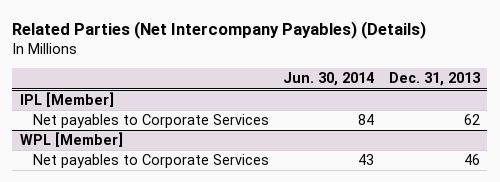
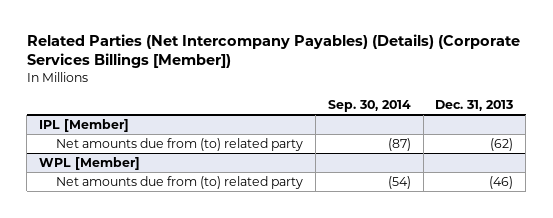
[12,20,427,39] Related Parties (Net Intercompany Payables) (Details) -> [26,34,520,69] Related Parties (Net Intercompany Payables) (Details) (Corporate Services Billings [Member])
[283,72,375,87] Jun. 30, 2014 -> none
none -> [327,99,411,112] Sep. 30, 2014
[32,114,269,129] Net payables to Corporate Services -> [55,137,303,151] Net amounts due from (to) related party
[463,114,480,126] 62 -> [490,137,514,151] (62)
[32,154,269,169] Net payables to Corporate Services -> [55,175,303,189] Net amounts due from (to) related party
[463,154,480,166] 46 -> [489,175,514,189] (46)

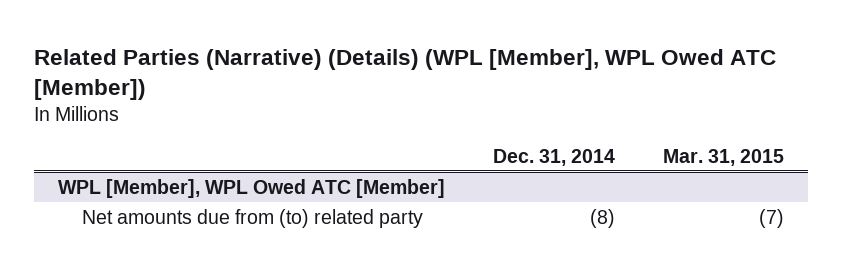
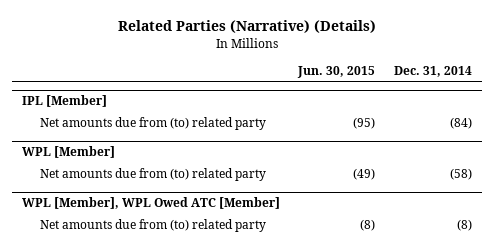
[34,48,777,100] Related Parties (Narrative) (Details) (WPL [Member], WPL Owed ATC [Member]) -> [117,20,376,34] Related Parties (Narrative) (Details)
[663,148,785,166] Mar. 31, 2015 -> none
none -> [297,66,376,79] Jun. 30, 2015
none -> [21,95,107,108] IPL [Member]
none -> [39,117,266,131] Net amounts due from (to) related party
none -> [21,146,115,159] WPL [Member]
none -> [39,168,266,182] Net amounts due from (to) related party

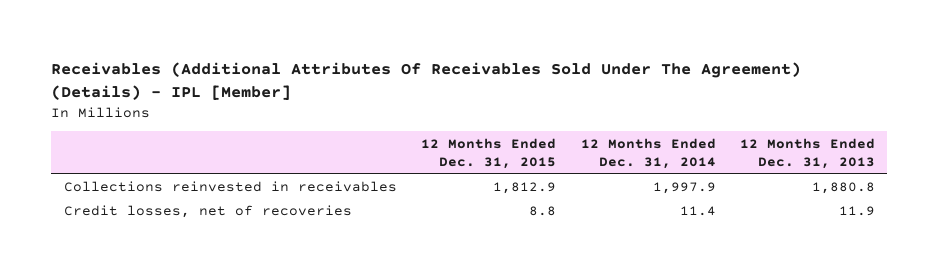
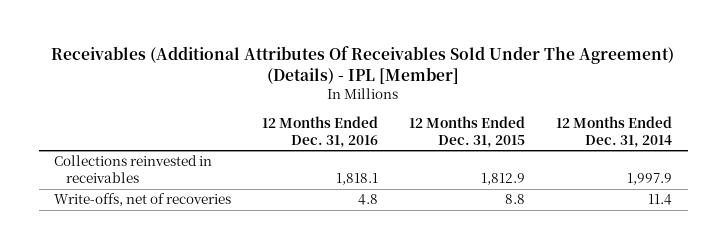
[740,137,876,170] 12 Months Ended Dec. 31, 2013 -> none
none -> [262,115,379,148] 12 Months Ended Dec. 31, 2016
[63,205,352,219] Credit losses, net of recoveries -> [54,193,232,207] Write-offs, net of recoveries

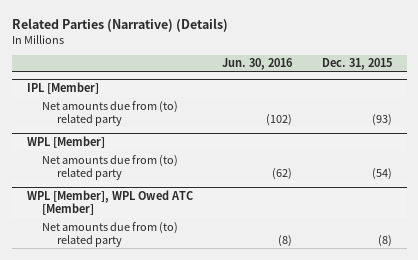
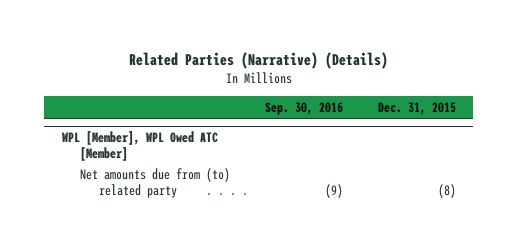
[222,58,294,71] Jun. 30, 2016 -> none
none -> [264,101,343,115] Sep. 30, 2016
[26,82,99,95] IPL [Member] -> none
[41,100,178,126] Net amounts due from (to) related party -> none
[26,136,105,149] WPL [Member] -> none
[41,154,178,180] Net amounts due from (to) related party -> none

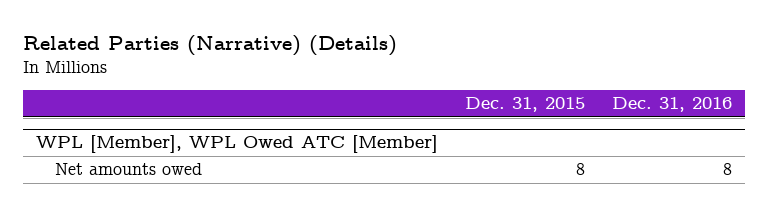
[264,101,343,115] Sep. 30, 2016 -> none
none -> [611,97,732,113] Dec. 31, 2016
[80,168,231,199] Net amounts due from (to) related party -> [54,163,202,176] Net amounts owed
[437,184,456,199] (8) -> [575,163,585,176] 8

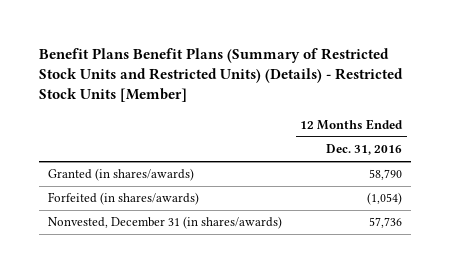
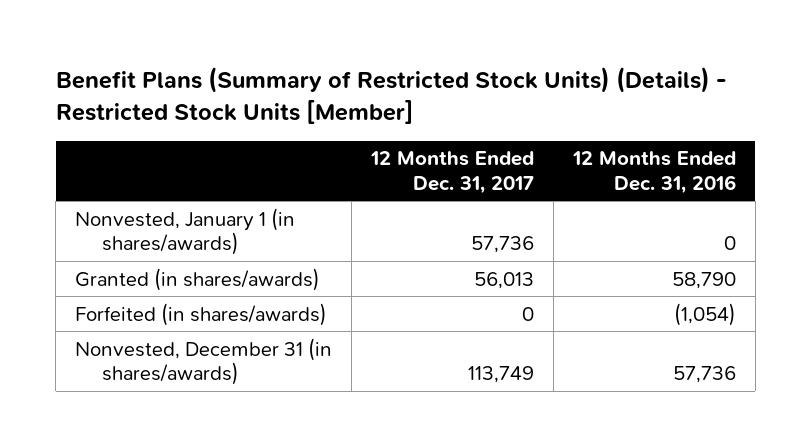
[39,48,404,103] Benefit Plans Benefit Plans (Summary of Restricted Stock Units and Restricted Units) (Details) - Restricted Stock Units [Member] -> [55,66,727,124] Benefit Plans (Summary of Restricted Stock Units) (Details) - Restricted Stock Units [Member]
none -> [370,151,535,194] 12 Months Ended Dec. 31, 2017
none -> [75,207,296,256] Nonvested, January 1 (in shares/awards)

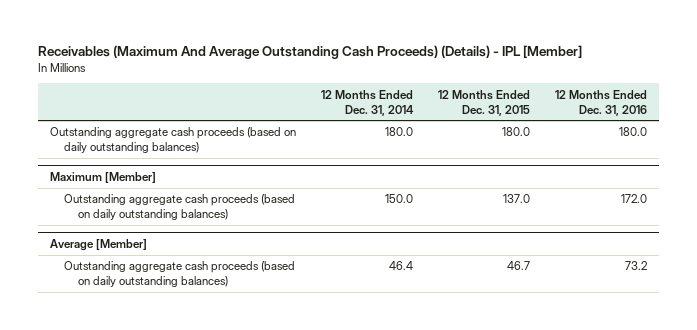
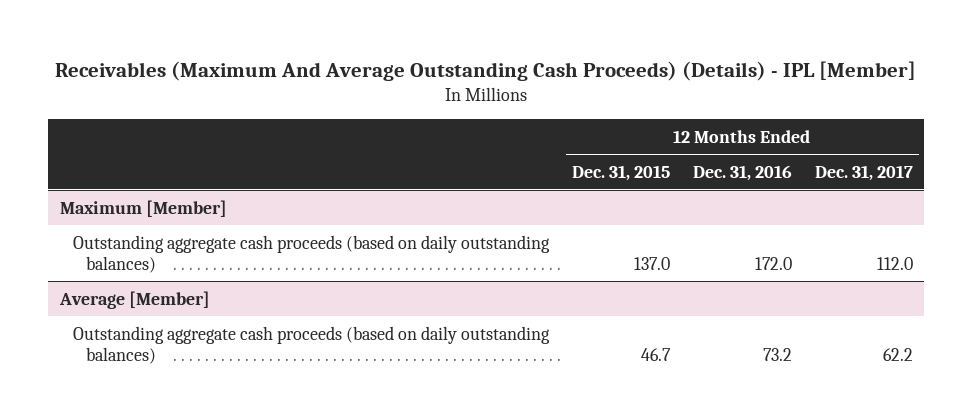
[321,89,415,116] 12 Months Ended Dec. 31, 2014 -> none
none -> [814,164,913,181] Dec. 31, 2017
[50,127,297,154] Outstanding aggregate cash proceeds (based on daily outstanding balances) -> none

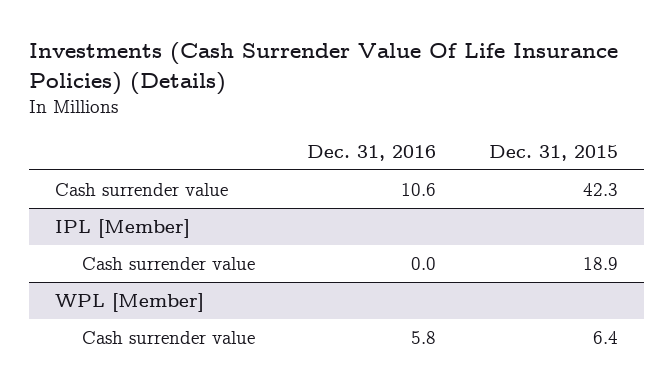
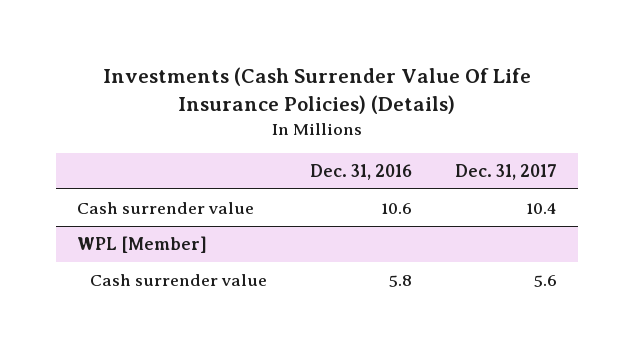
[488,144,618,161] Dec. 31, 2015 -> none
none -> [454,163,557,180] Dec. 31, 2017
[54,219,190,239] IPL [Member] -> none
[81,257,255,271] Cash surrender value -> none

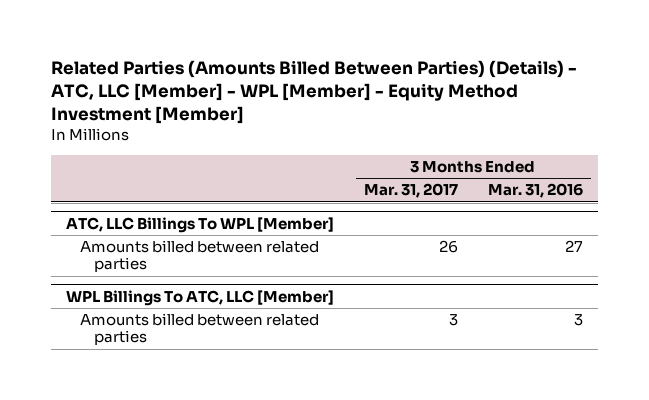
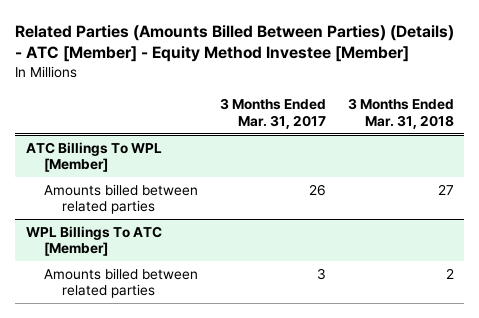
[50,59,577,125] Related Parties (Amounts Billed Between Parties) (Details) - ATC, LLC [Member] - WPL [Member] - Equity Method Investment [Member] -> [14,24,454,63] Related Parties (Amounts Billed Between Parties) (Details) - ATC [Member] - Equity Method Investee [Member]
[488,183,584,199] Mar. 31, 2016 -> none
none -> [347,98,454,130] 3 Months Ended Mar. 31, 2018
[65,216,334,233] ATC, LLC Billings To WPL [Member] -> [25,141,162,173] ATC Billings To WPL [Member]
[65,289,334,306] WPL Billings To ATC, LLC [Member] -> [25,225,162,257] WPL Billings To ATC [Member]

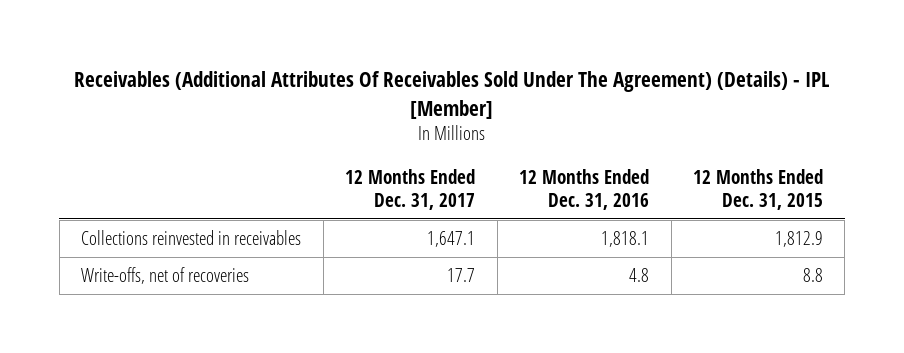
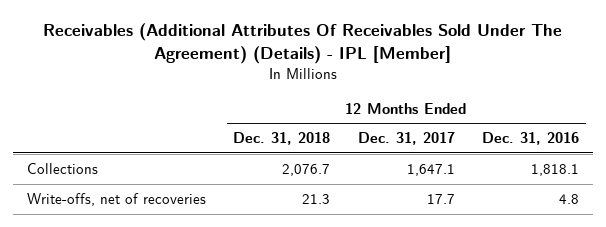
[692,168,823,211] 12 Months Ended Dec. 31, 2015 -> none
none -> [233,132,331,146] Dec. 31, 2018
[81,229,302,245] Collections reinvested in receivables -> [27,162,99,174] Collections

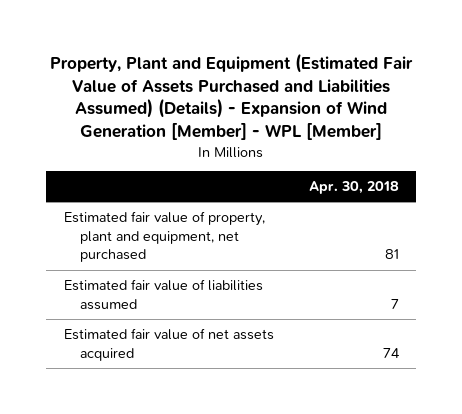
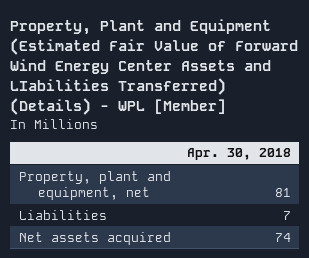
[50,52,414,140] Property, Plant and Equipment (Estimated Fair Value of Assets Purchased and Liabilities Assumed) (Details) - Expansion of Wind Generation [Member] - WPL [Member] -> [10,18,299,116] Property, Plant and Equipment (Estimated Fair Value of Forward Wind Energy Center Assets and LIabilities Transferred) (Details) - WPL [Member]
[63,278,263,310] Estimated fair value of liabilities assumed -> none
[63,210,265,263] Estimated fair value of property, plant and equipment, net purchased -> [18,170,171,201] Property, plant and equipment, net
none -> [18,209,107,220] Liabilities
[63,327,274,361] Estimated fair value of net assets acquired -> [18,231,171,245] Net assets acquired

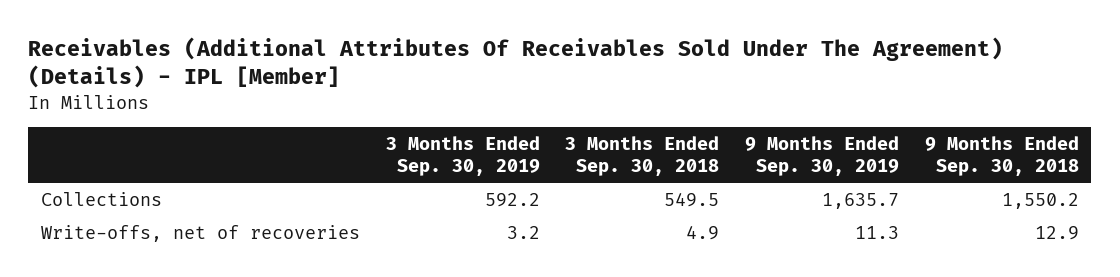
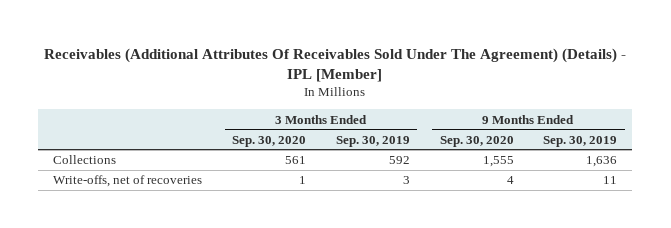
[565,135,720,177] 3 Months Ended Sep. 30, 2018 -> none
[924,135,1079,177] 9 Months Ended Sep. 30, 2018 -> none
none -> [232,135,307,147] Sep. 30, 2020
none -> [439,135,514,147] Sep. 30, 2020
[484,192,540,207] 592.2 -> [388,156,410,165] 592
[821,192,899,209] 1,635.7 -> [586,156,618,168] 1,636
[506,225,540,239] 3.2 -> [402,176,410,185] 3
[854,225,899,239] 11.3 -> [603,176,618,185] 11

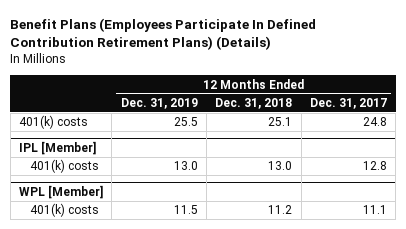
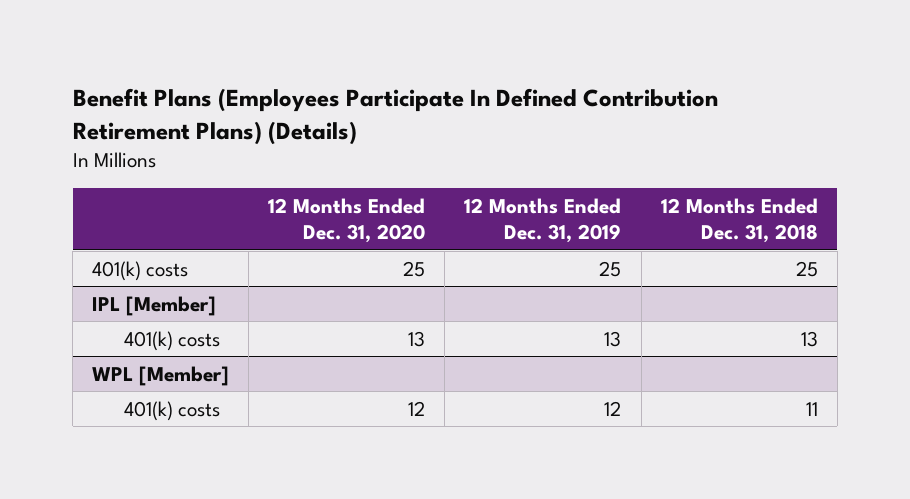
[309,98,387,110] Dec. 31, 2017 -> none
none -> [268,198,426,243] 12 Months Ended Dec. 31, 2020
[173,117,198,127] 25.5 -> [599,260,622,277] 25
[268,117,293,127] 25.1 -> [795,260,818,277] 25
[173,161,198,171] 13.0 -> [604,330,622,347] 13
[268,161,293,171] 13.0 -> [800,330,818,347] 13
[173,205,198,215] 11.5 -> [604,400,622,416] 12
[268,205,293,215] 11.2 -> [805,401,818,416] 11

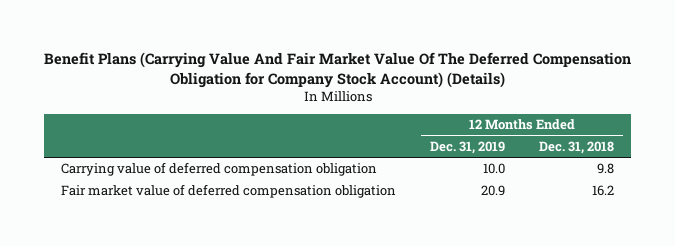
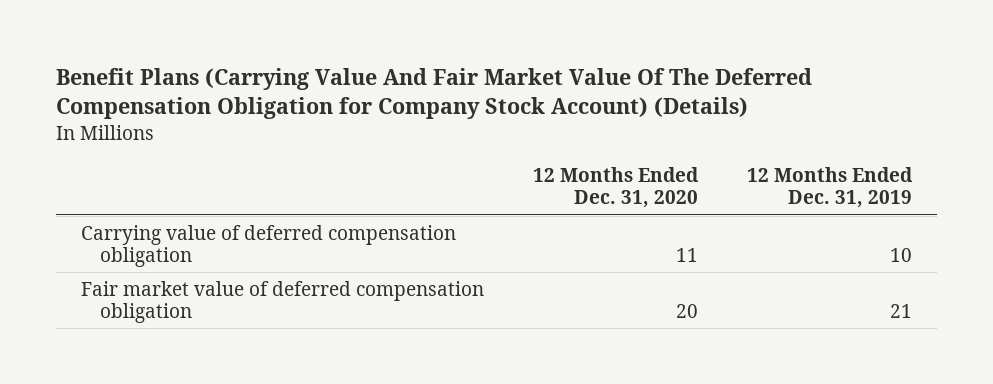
[539,141,615,155] Dec. 31, 2018 -> none
none -> [533,167,700,209] 12 Months Ended Dec. 31, 2020
[483,163,506,175] 10.0 -> [890,247,913,262] 10
[481,185,506,197] 20.9 -> [890,303,913,318] 21

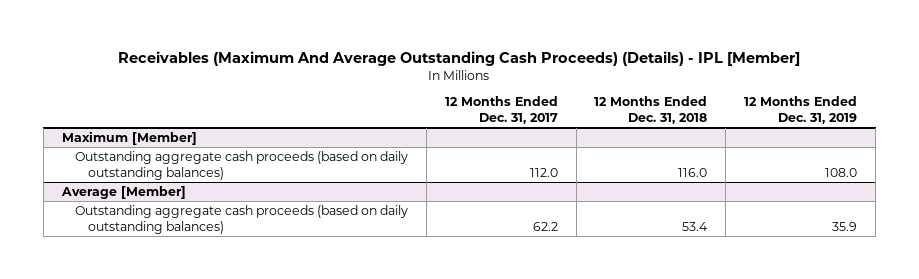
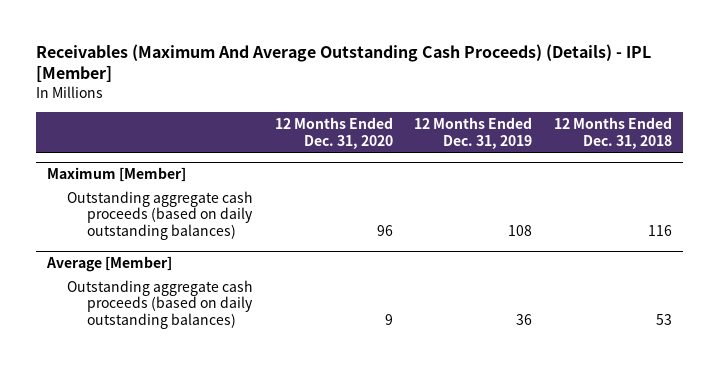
[444,96,558,125] 12 Months Ended Dec. 31, 2017 -> none
none -> [274,117,393,149] 12 Months Ended Dec. 31, 2020
[678,167,708,177] 116.0 -> [647,224,672,236] 116
[825,167,858,177] 108.0 -> [508,224,533,236] 108
[682,221,709,231] 53.4 -> [655,313,672,325] 53
[832,221,858,231] 35.9 -> [516,313,533,325] 36

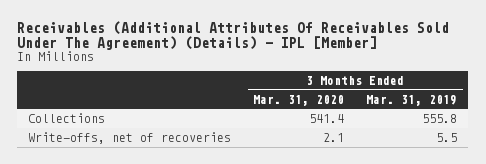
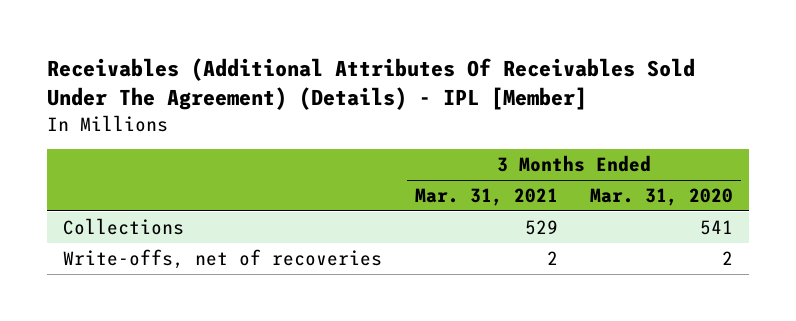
[366,94,458,106] Mar. 31, 2019 -> none
none -> [414,187,558,206] Mar. 31, 2021
[309,113,345,123] 541.4 -> [700,219,734,235] 541
[323,132,345,142] 2.1 -> [722,250,734,265] 2

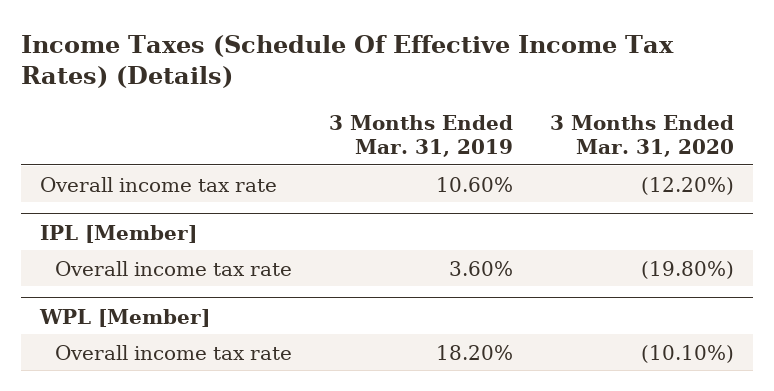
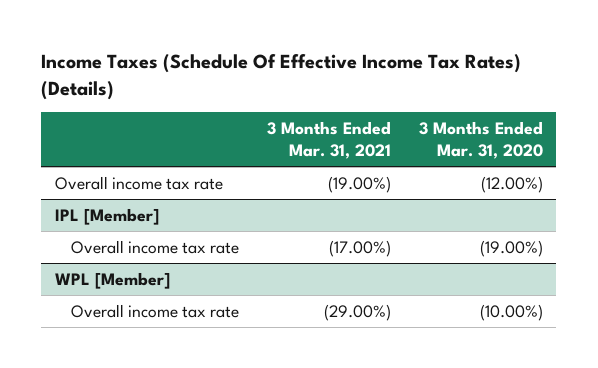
[329,115,514,157] 3 Months Ended Mar. 31, 2019 -> none
none -> [266,121,391,159] 3 Months Ended Mar. 31, 2021
[641,176,735,195] (12.20%) -> [480,175,543,193] (12.00%)
[641,260,735,279] (19.80%) -> [479,239,543,257] (19.00%)
[641,344,735,363] (10.10%) -> [479,303,543,321] (10.00%)

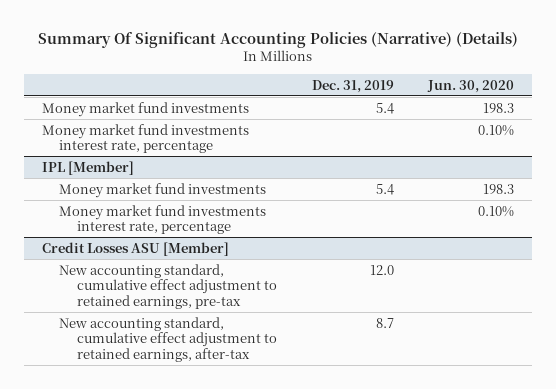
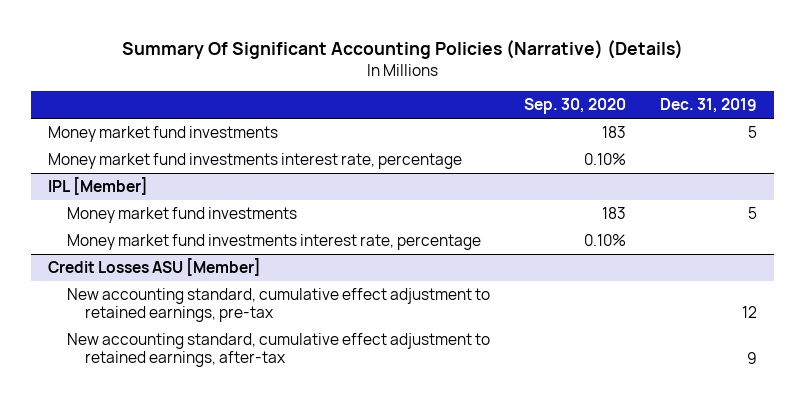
[427,79,515,93] Jun. 30, 2020 -> none
none -> [523,98,626,115] Sep. 30, 2020
[375,102,394,114] 5.4 -> [748,126,758,139] 5
[375,183,394,195] 5.4 -> [748,207,758,220] 5
[369,264,394,275] 12.0 -> [742,306,758,319] 12
[375,317,394,328] 8.7 -> [747,352,758,365] 9

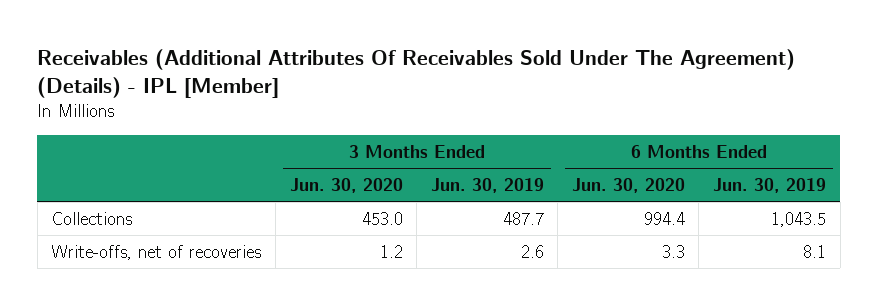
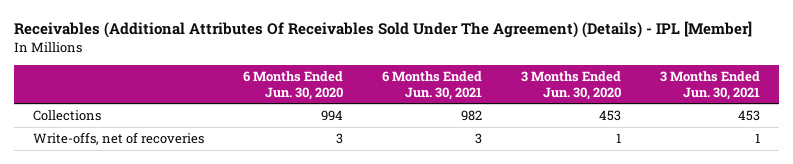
[430,177,544,193] Jun. 30, 2019 -> none
[712,177,826,193] Jun. 30, 2019 -> none
none -> [381,71,482,100] 6 Months Ended Jun. 30, 2021
none -> [659,71,760,100] 3 Months Ended Jun. 30, 2021
[361,211,403,225] 453.0 -> [598,110,621,122] 453
[643,211,685,225] 994.4 -> [321,110,344,122] 994
[379,244,403,258] 1.2 -> [615,133,621,144] 1
[661,244,685,258] 3.3 -> [336,133,344,145] 3

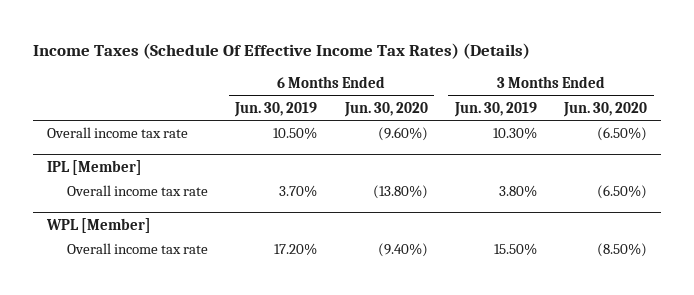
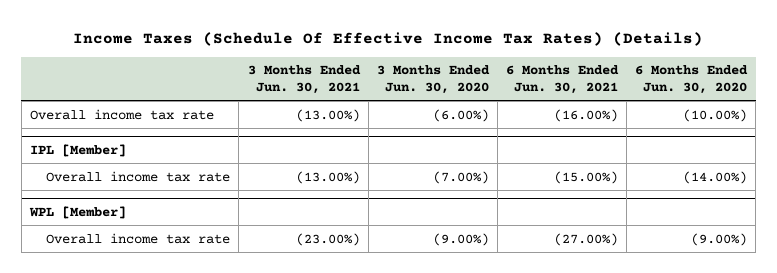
[234,101,318,117] Jun. 30, 2019 -> none
[453,101,537,117] Jun. 30, 2019 -> none
none -> [247,65,361,94] 3 Months Ended Jun. 30, 2021
none -> [505,65,619,94] 6 Months Ended Jun. 30, 2021
[377,127,428,142] (9.60%) -> [683,108,748,122] (10.00%)
[596,127,647,142] (6.50%) -> [432,108,489,122] (6.00%)
[372,185,428,200] (13.80%) -> [683,170,748,184] (14.00%)
[596,185,647,200] (6.50%) -> [432,170,489,184] (7.00%)
[377,243,428,258] (9.40%) -> [691,232,748,246] (9.00%)
[596,243,647,258] (8.50%) -> [432,232,489,246] (9.00%)

